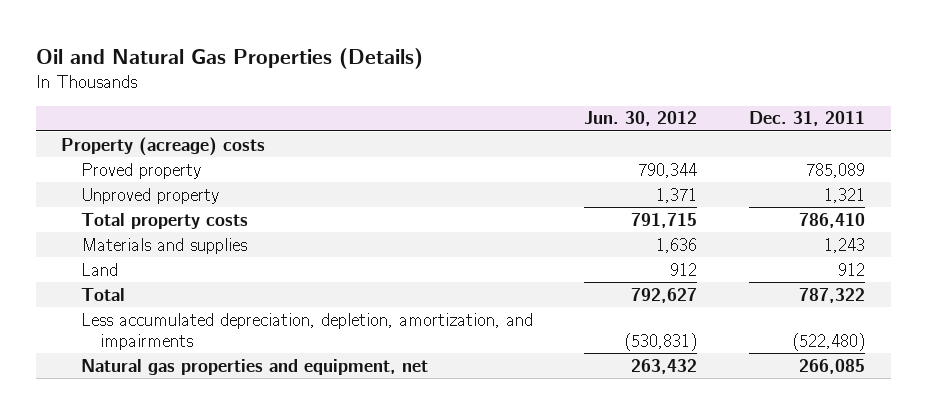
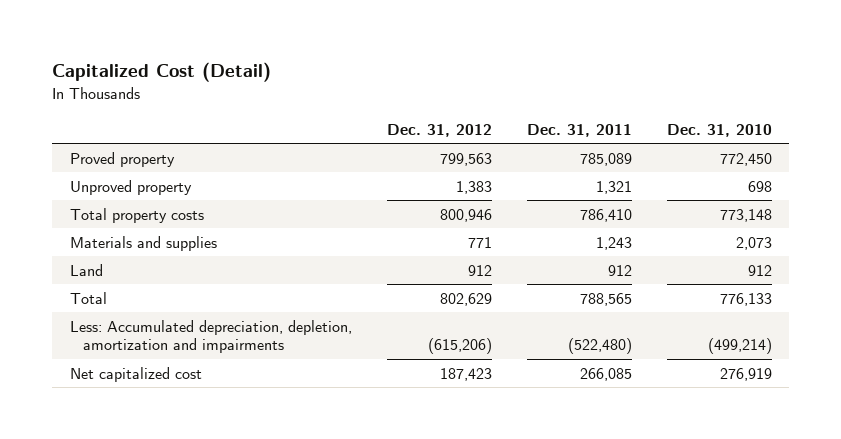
[35,47,423,69] Oil and Natural Gas Properties (Details) -> [52,62,272,83] Capitalized Cost (Detail)
[584,111,698,127] Jun. 30, 2012 -> none
none -> [386,123,492,137] Dec. 31, 2012
none -> [666,123,772,137] Dec. 31, 2010
[61,136,266,156] Property (acreage) costs -> none
[798,287,865,303] 787,322 -> [579,292,632,306] 788,565
[80,312,533,350] Less accumulated depreciation, depletion, amortization, and impairments -> [69,319,352,354] Less: Accumulated depreciation, depletion, amortization and impairments
[80,358,428,375] Natural gas properties and equipment, net -> [69,366,202,382] Net capitalized cost

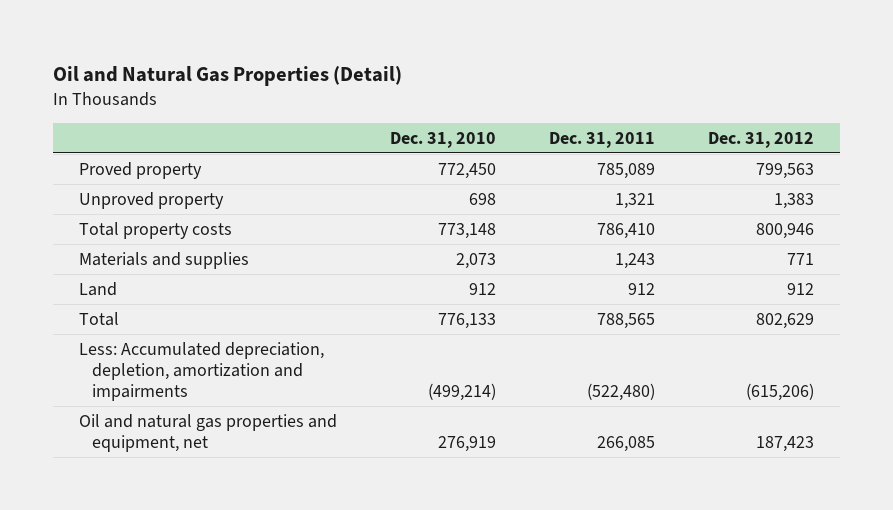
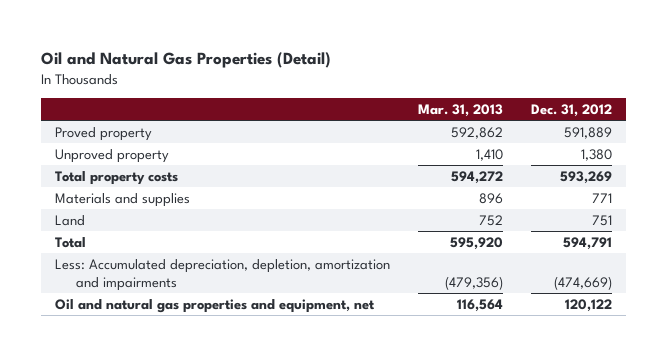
[390,132,497,149] Dec. 31, 2010 -> none
[548,132,655,149] Dec. 31, 2011 -> none
none -> [417,104,503,118] Mar. 31, 2013
[755,162,814,179] 799,563 -> [563,126,612,139] 591,889
[773,192,814,209] 1,383 -> [580,148,612,161] 1,380
[755,222,814,239] 800,946 -> [559,170,612,184] 593,269
[786,282,814,295] 912 -> [591,214,612,226] 751
[755,312,814,329] 802,629 -> [562,236,612,250] 594,791
[745,382,814,401] (615,206) -> [553,275,612,290] (474,669)
[755,435,814,452] 187,423 -> [564,298,612,312] 120,122

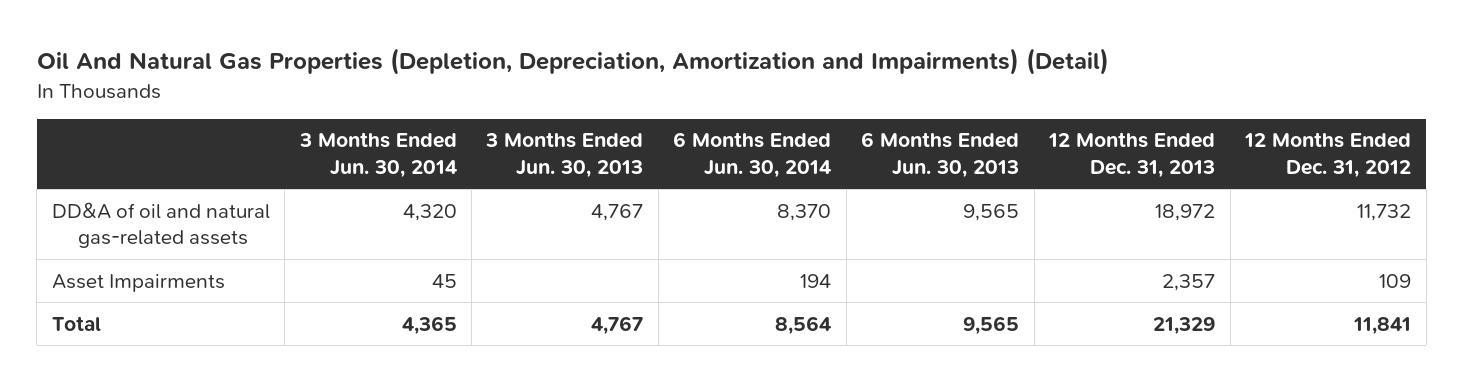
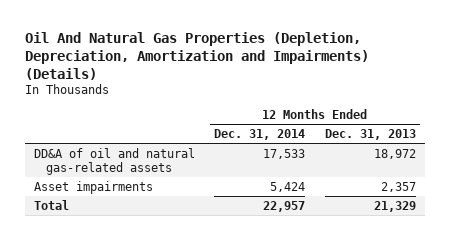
[36,48,1109,76] Oil And Natural Gas Properties (Depletion, Depreciation, Amortization and Impairments) (Detail) -> [24,31,369,80] Oil And Natural Gas Properties (Depletion, Depreciation, Amortization and Impairments) (Details)
[298,132,457,179] 3 Months Ended Jun. 30, 2014 -> none
[485,132,644,179] 3 Months Ended Jun. 30, 2013 -> none
[673,132,832,179] 6 Months Ended Jun. 30, 2014 -> none
[861,132,1020,179] 6 Months Ended Jun. 30, 2013 -> none
[1244,132,1412,179] 12 Months Ended Dec. 31, 2012 -> none
none -> [214,129,306,141] Dec. 31, 2014
[51,273,225,292] Asset Impairments -> [34,180,154,194] Asset impairments

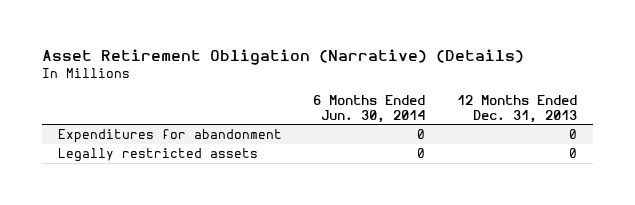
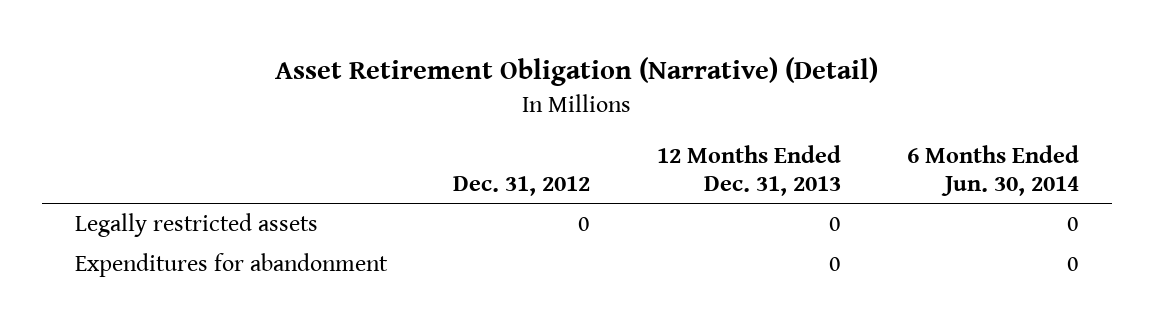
[41,49,524,66] Asset Retirement Obligation (Narrative) (Details) -> [274,57,878,87] Asset Retirement Obligation (Narrative) (Detail)
none -> [453,175,591,196] Dec. 31, 2012
[57,129,282,144] Expenditures for abandonment -> [74,253,388,278] Expenditures for abandonment

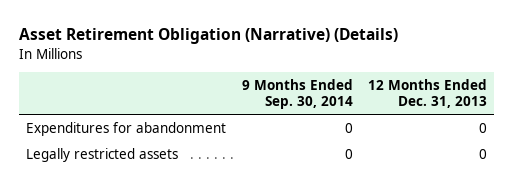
[274,57,878,87] Asset Retirement Obligation (Narrative) (Detail) -> [18,28,398,45] Asset Retirement Obligation (Narrative) (Details)
[453,175,591,196] Dec. 31, 2012 -> none
[907,144,1080,196] 6 Months Ended Jun. 30, 2014 -> none
none -> [241,79,353,110] 9 Months Ended Sep. 30, 2014
[74,213,318,238] Legally restricted assets -> [26,147,179,162] Legally restricted assets

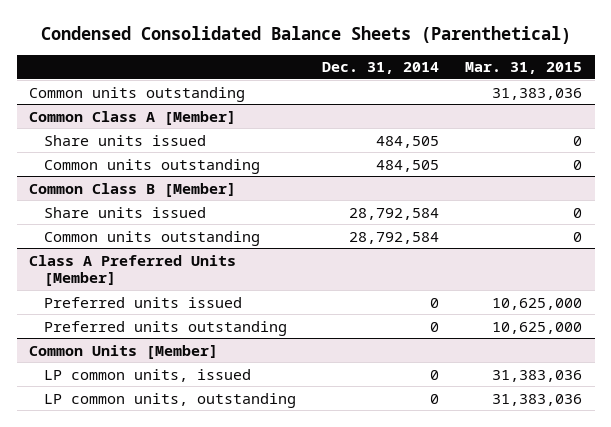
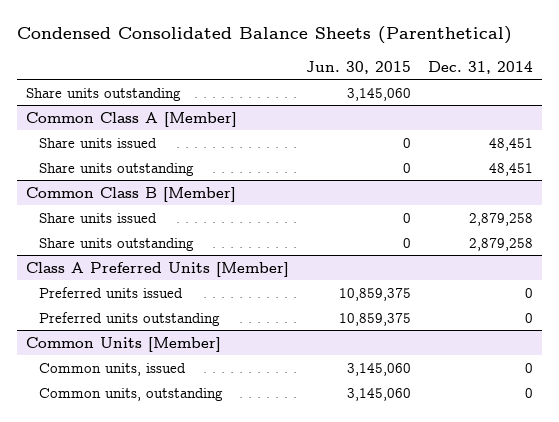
[464,62,582,75] Mar. 31, 2015 -> none
none -> [305,60,411,74] Jun. 30, 2015
[29,86,246,102] Common units outstanding -> [25,87,181,101] Share units outstanding
[376,135,440,148] 484,505 -> [489,137,534,151] 48,451
[44,158,261,174] Common units outstanding -> [38,162,194,176] Share units outstanding
[376,159,440,172] 484,505 -> [489,162,534,176] 48,451
[349,207,440,220] 28,792,584 -> [469,212,534,226] 2,879,258
[44,230,261,246] Common units outstanding -> [38,237,194,251] Share units outstanding
[349,231,440,244] 28,792,584 -> [469,237,534,251] 2,879,258
[44,368,252,382] LP common units, issued -> [38,362,186,376] Common units, issued
[44,392,297,408] LP common units, outstanding -> [38,387,223,401] Common units, outstanding

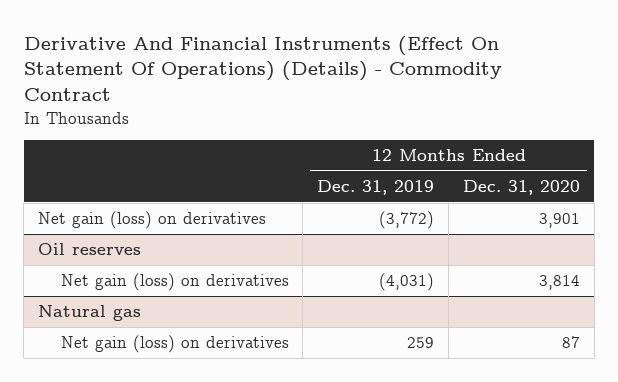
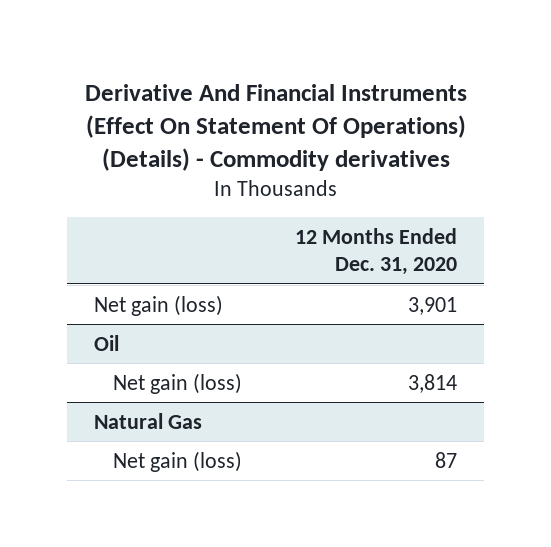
[23,35,502,102] Derivative And Financial Instruments (Effect On Statement Of Operations) (Details) - Commodity Contract -> [84,83,467,171] Derivative And Financial Instruments (Effect On Statement Of Operations) (Details) - Commodity derivatives
[317,180,435,196] Dec. 31, 2019 -> none
[38,211,267,230] Net gain (loss) on derivatives -> [93,294,223,316] Net gain (loss)
[38,243,142,256] Oil reserves -> [93,334,119,351] Oil
[60,273,289,292] Net gain (loss) on derivatives -> [113,372,243,394] Net gain (loss)
[38,305,142,322] Natural gas -> [93,412,202,429] Natural Gas
[60,335,289,354] Net gain (loss) on derivatives -> [113,450,243,472] Net gain (loss)

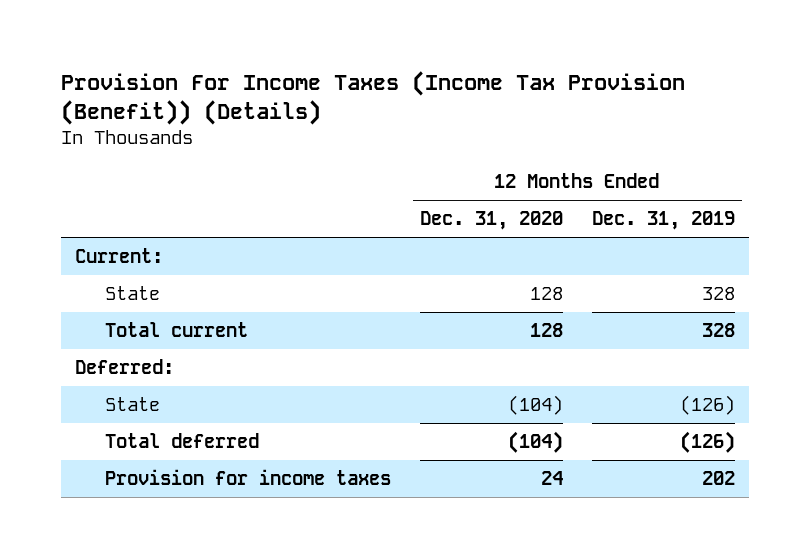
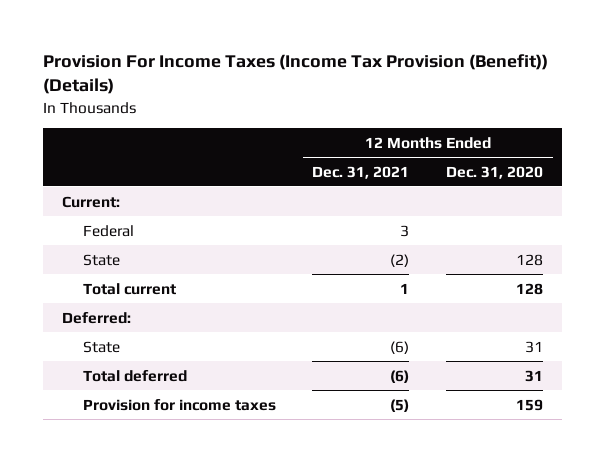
[591,211,735,231] Dec. 31, 2019 -> none
none -> [312,165,410,179] Dec. 31, 2021
none -> [82,224,134,237] Federal
[507,395,563,416] (104) -> [525,340,544,353] 31
[507,431,563,454] (104) -> [525,369,544,382] 31
[540,471,563,486] 24 -> [516,398,544,411] 159

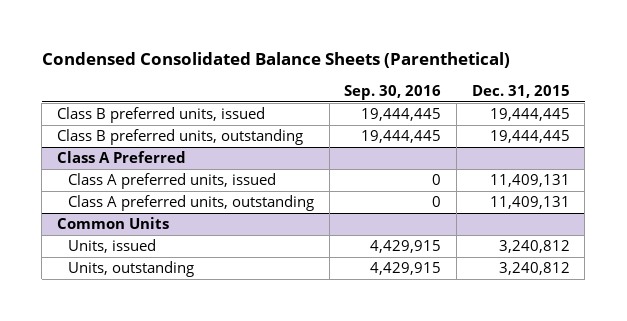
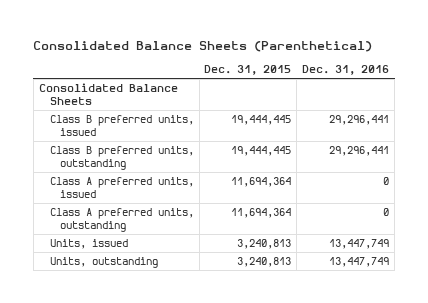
[41,51,510,68] Condensed Consolidated Balance Sheets (Parenthetical) -> [33,40,373,52] Consolidated Balance Sheets (Parenthetical)
[344,85,442,101] Sep. 30, 2016 -> none
none -> [302,65,390,76] Dec. 31, 2016
none -> [38,82,178,105] Consolidated Balance Sheets
[56,151,186,164] Class A Preferred -> none
[56,217,169,230] Common Units -> none
[489,174,570,188] 11,409,131 -> [231,176,292,187] 11,694,364
[489,196,570,210] 11,409,131 -> [231,207,292,218] 11,694,364
[498,240,570,254] 3,240,812 -> [237,238,292,249] 3,240,813
[498,262,570,276] 3,240,812 -> [237,256,292,267] 3,240,813

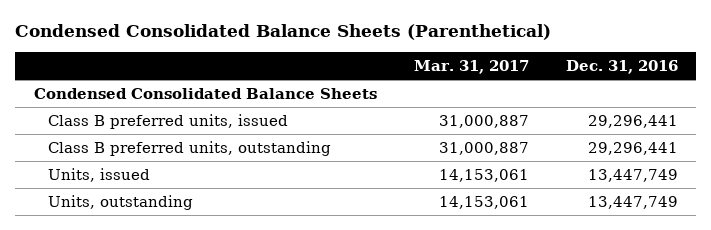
[33,40,373,52] Consolidated Balance Sheets (Parenthetical) -> [15,24,552,41] Condensed Consolidated Balance Sheets (Parenthetical)
[204,65,292,76] Dec. 31, 2015 -> none
none -> [413,59,529,74] Mar. 31, 2017
[38,82,178,105] Consolidated Balance Sheets -> [33,87,377,99] Condensed Consolidated Balance Sheets
[49,176,194,198] Class A preferred units, issued -> none
[49,207,194,232] Class A preferred units, outstanding -> none

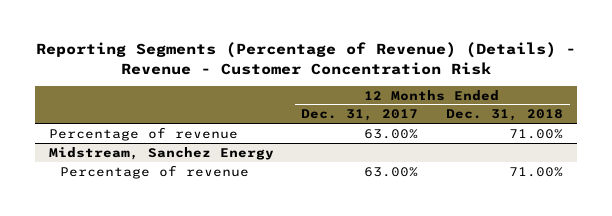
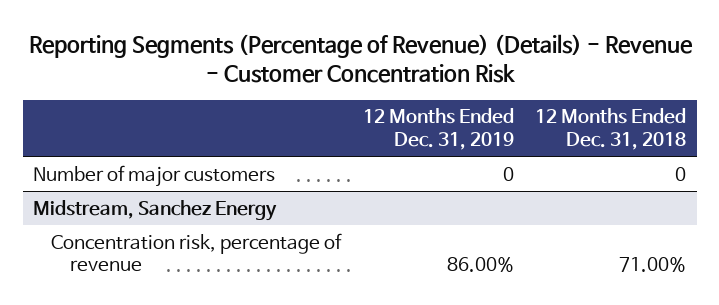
[301,109,419,122] Dec. 31, 2017 -> none
none -> [362,108,514,150] 12 Months Ended Dec. 31, 2019
[48,126,238,141] Percentage of revenue -> none
none -> [33,164,276,187] Number of major customers
[60,164,250,179] Percentage of revenue -> [51,232,343,273] Concentration risk, percentage of revenue

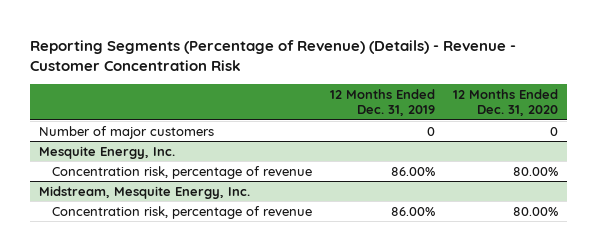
[534,108,686,150] 12 Months Ended Dec. 31, 2018 -> none
none -> [452,88,558,117] 12 Months Ended Dec. 31, 2020
[33,199,278,221] Midstream, Sanchez Energy -> none
none -> [39,145,176,159] Mesquite Energy, Inc.
none -> [39,185,251,199] Midstream, Mesquite Energy, Inc.
none -> [52,205,313,219] Concentration risk, percentage of revenue

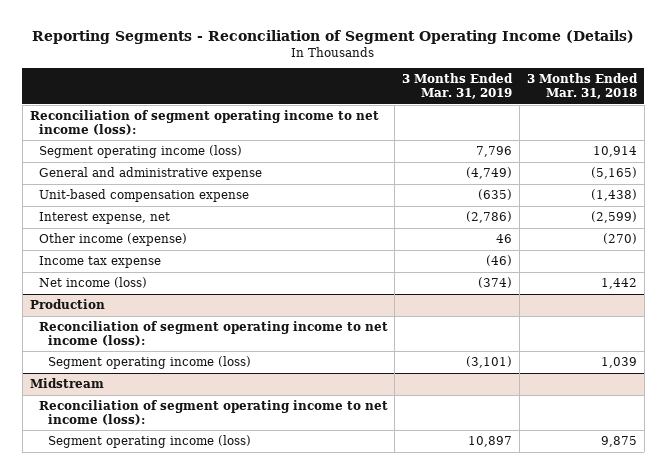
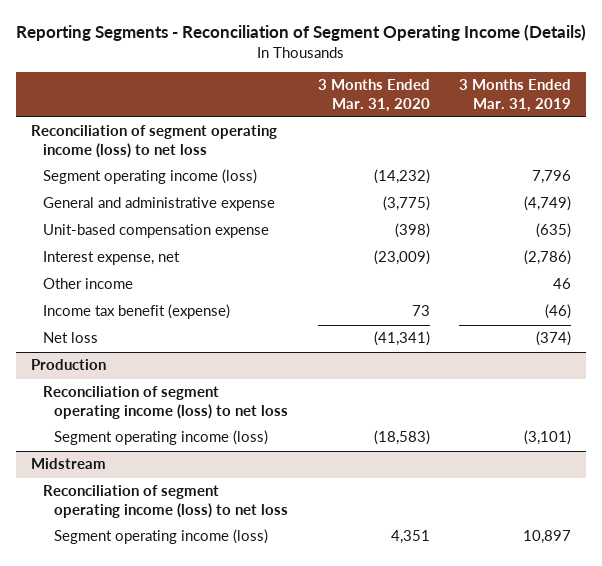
[526,73,638,100] 3 Months Ended Mar. 31, 2018 -> none
none -> [317,79,430,112] 3 Months Ended Mar. 31, 2020
[29,110,379,135] Reconciliation of segment operating income to net income (loss): -> [30,125,277,158] Reconciliation of segment operating income (loss) to net loss
[38,233,187,247] Other income (expense) -> [42,278,133,290] Other income
[38,256,161,269] Income tax expense -> [42,304,230,320] Income tax benefit (expense)
[38,277,147,289] Net income (loss) -> [42,332,98,344] Net loss
[38,321,388,346] Reconciliation of segment operating income to net income (loss): -> [42,386,289,419] Reconciliation of segment operating income (loss) to net loss
[38,400,388,425] Reconciliation of segment operating income to net income (loss): -> [42,485,289,518] Reconciliation of segment operating income (loss) to net loss

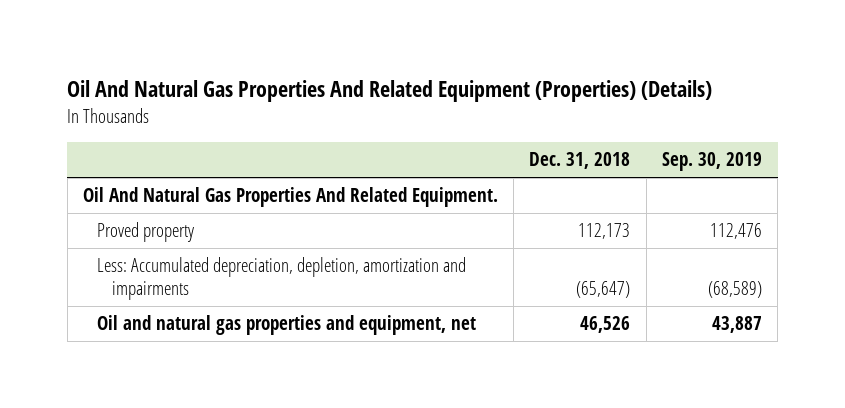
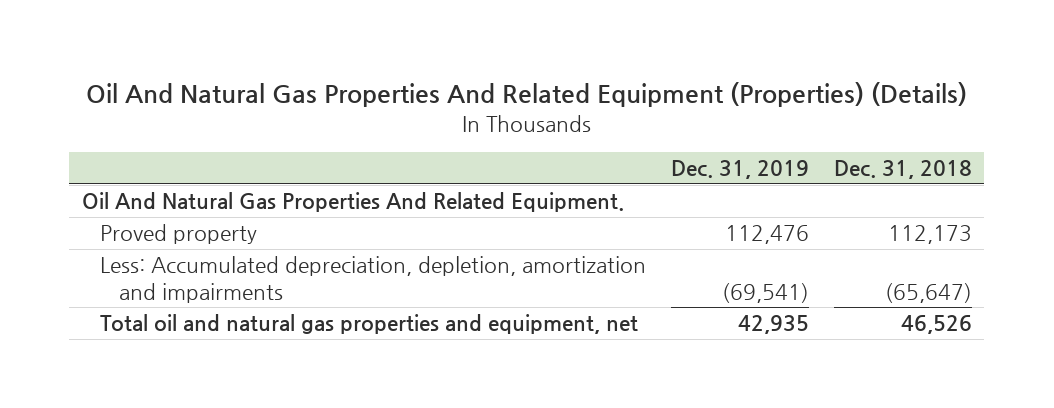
[662,152,763,172] Sep. 30, 2019 -> none
none -> [671,160,810,180] Dec. 31, 2019
[97,315,477,336] Oil and natural gas properties and equipment, net -> [100,314,639,335] Total oil and natural gas properties and equipment, net

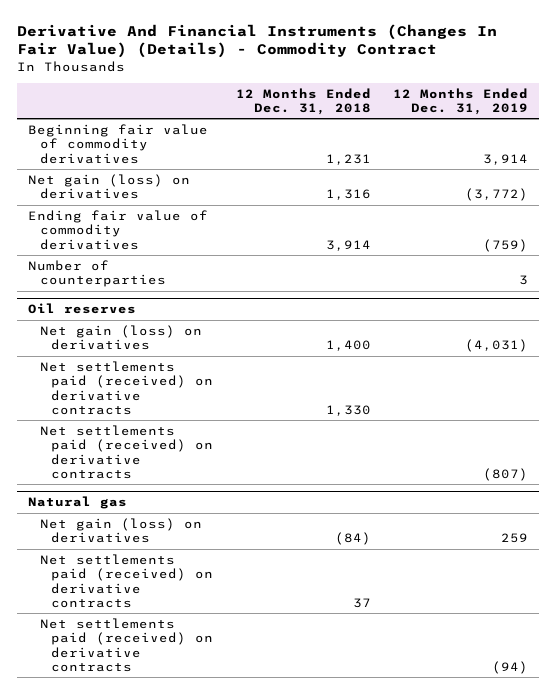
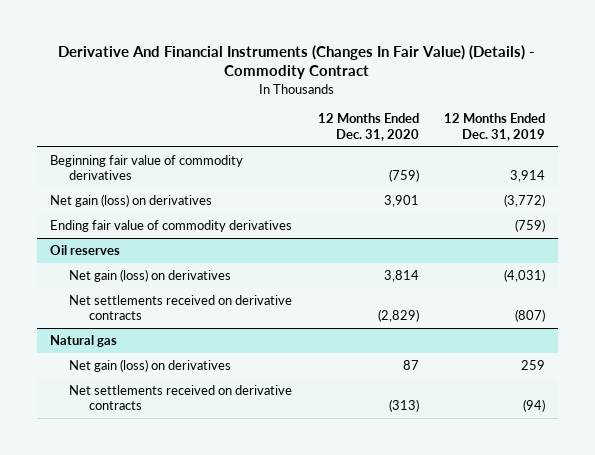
[235,87,371,115] 12 Months Ended Dec. 31, 2018 -> none
none -> [317,113,419,141] 12 Months Ended Dec. 31, 2020
[28,259,166,288] Number of counterparties -> none
[39,360,214,415] Net settlements paid (received) on derivative contracts -> none
[39,424,214,479] Net settlements paid (received) on derivative contracts -> [69,295,293,321] Net settlements received on derivative contracts
[39,553,214,608] Net settlements paid (received) on derivative contracts -> none
[39,617,214,672] Net settlements paid (received) on derivative contracts -> [69,385,293,411] Net settlements received on derivative contracts

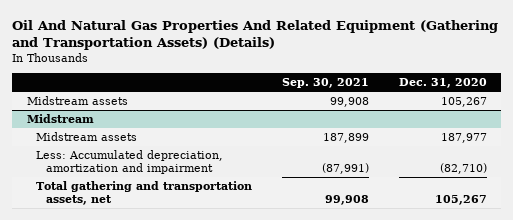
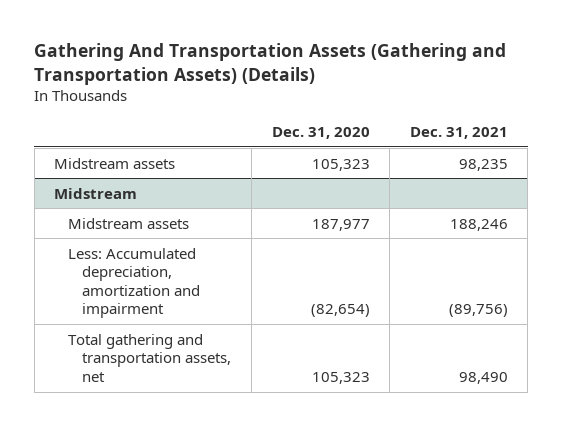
[12,19,499,51] Oil And Natural Gas Properties And Related Equipment (Gathering and Transportation Assets) (Details) -> [34,43,507,85] Gathering And Transportation Assets (Gathering and Transportation Assets) (Details)
[281,78,369,89] Sep. 30, 2021 -> none
none -> [409,126,508,139] Dec. 31, 2021
[440,97,487,108] 105,267 -> [311,158,370,171] 105,323
[439,163,487,175] (82,710) -> [310,304,370,318] (82,654)
[434,195,487,206] 105,267 -> [311,371,370,384] 105,323

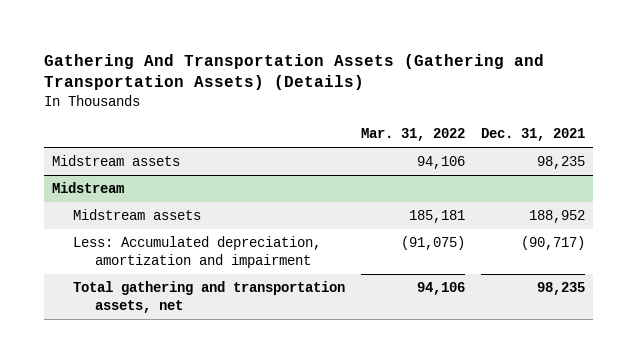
[271,126,370,139] Dec. 31, 2020 -> none
none -> [361,128,466,142] Mar. 31, 2022
[449,218,508,231] 188,246 -> [528,210,585,224] 188,952
[448,304,508,318] (89,756) -> [520,236,585,251] (90,717)
[458,371,508,384] 98,490 -> [536,282,585,296] 98,235

